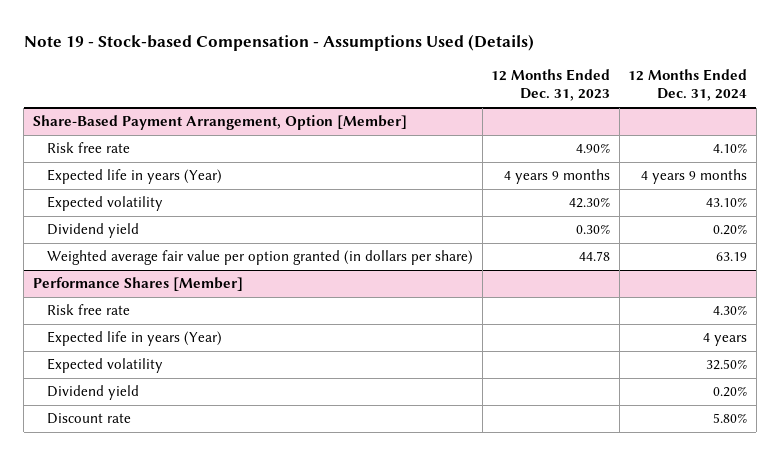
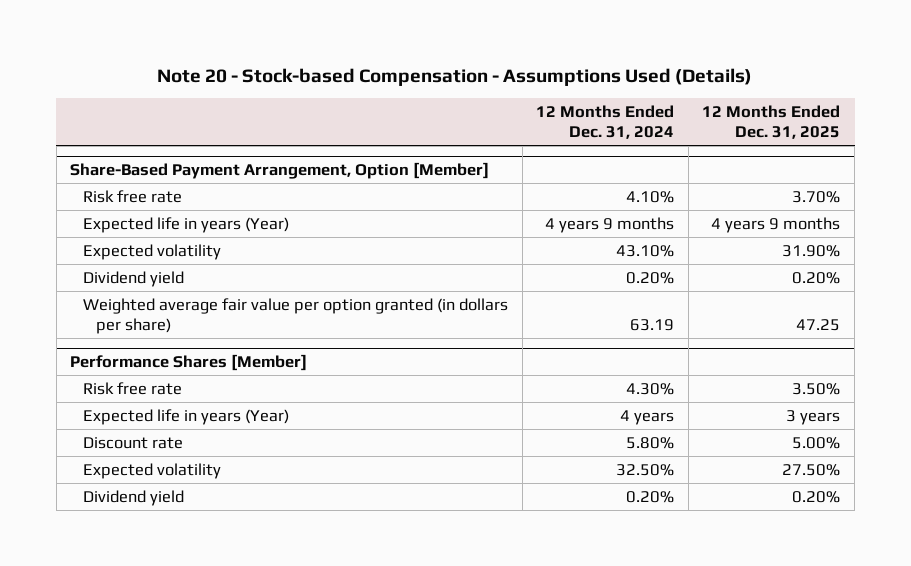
[23,33,534,51] Note 19 - Stock-based Compensation - Assumptions Used (Details) -> [157,67,753,86] Note 20 - Stock-based Compensation - Assumptions Used (Details)
[491,68,611,102] 12 Months Ended Dec. 31, 2023 -> none
none -> [702,104,841,140] 12 Months Ended Dec. 31, 2025
[47,413,132,425] Discount rate -> [83,436,184,449] Discount rate

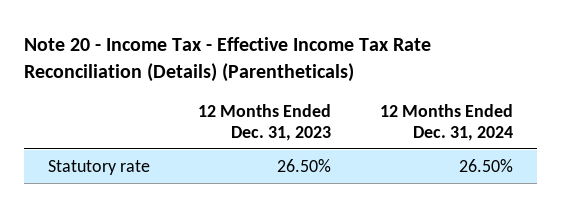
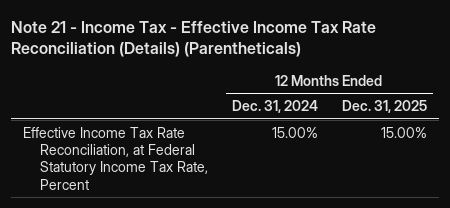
[24,37,432,83] Note 20 - Income Tax - Effective Income Tax Rate Reconciliation (Details) (Parentheticals) -> [11,20,377,58] Note 21 - Income Tax - Effective Income Tax Rate Reconciliation (Details) (Parentheticals)
[198,104,332,142] 12 Months Ended Dec. 31, 2023 -> none
none -> [341,99,427,113] Dec. 31, 2025
[48,160,151,176] Statutory rate -> [23,126,209,190] Effective Income Tax Rate Reconciliation, at Federal Statutory Income Tax Rate, Percent
[458,159,513,173] 26.50% -> [271,126,318,138] 15.00%

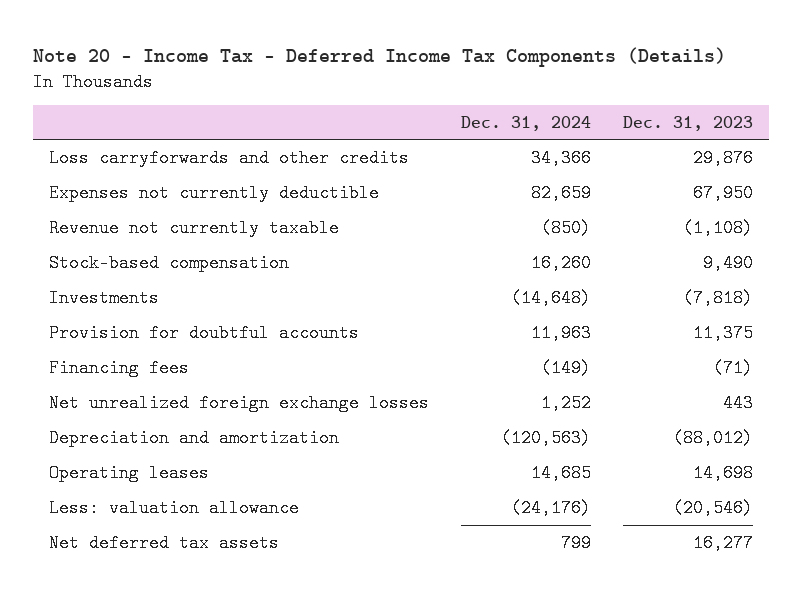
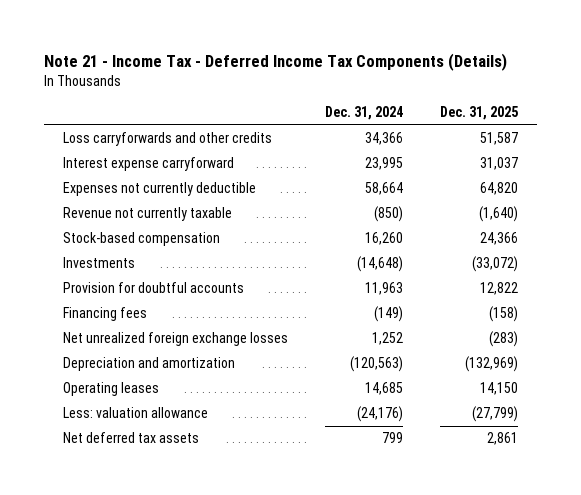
[33,46,727,67] Note 20 - Income Tax - Deferred Income Tax Components (Details) -> [44,52,508,71] Note 21 - Income Tax - Deferred Income Tax Components (Details)
[622,115,753,131] Dec. 31, 2023 -> none
none -> [440,106,519,121] Dec. 31, 2025
none -> [63,157,235,172] Interest expense carryforward
[531,183,592,202] 82,659 -> [365,182,404,196] 58,664

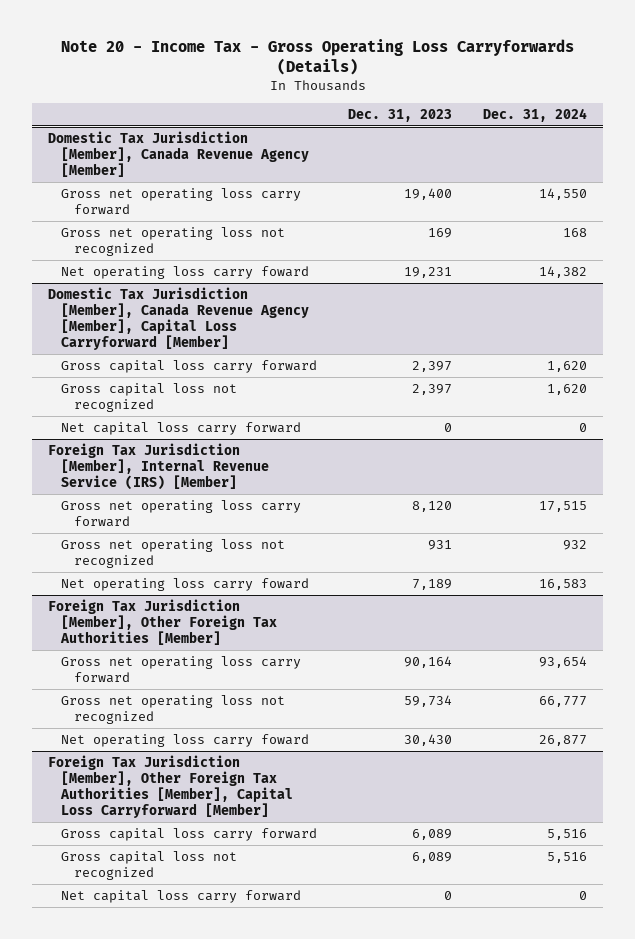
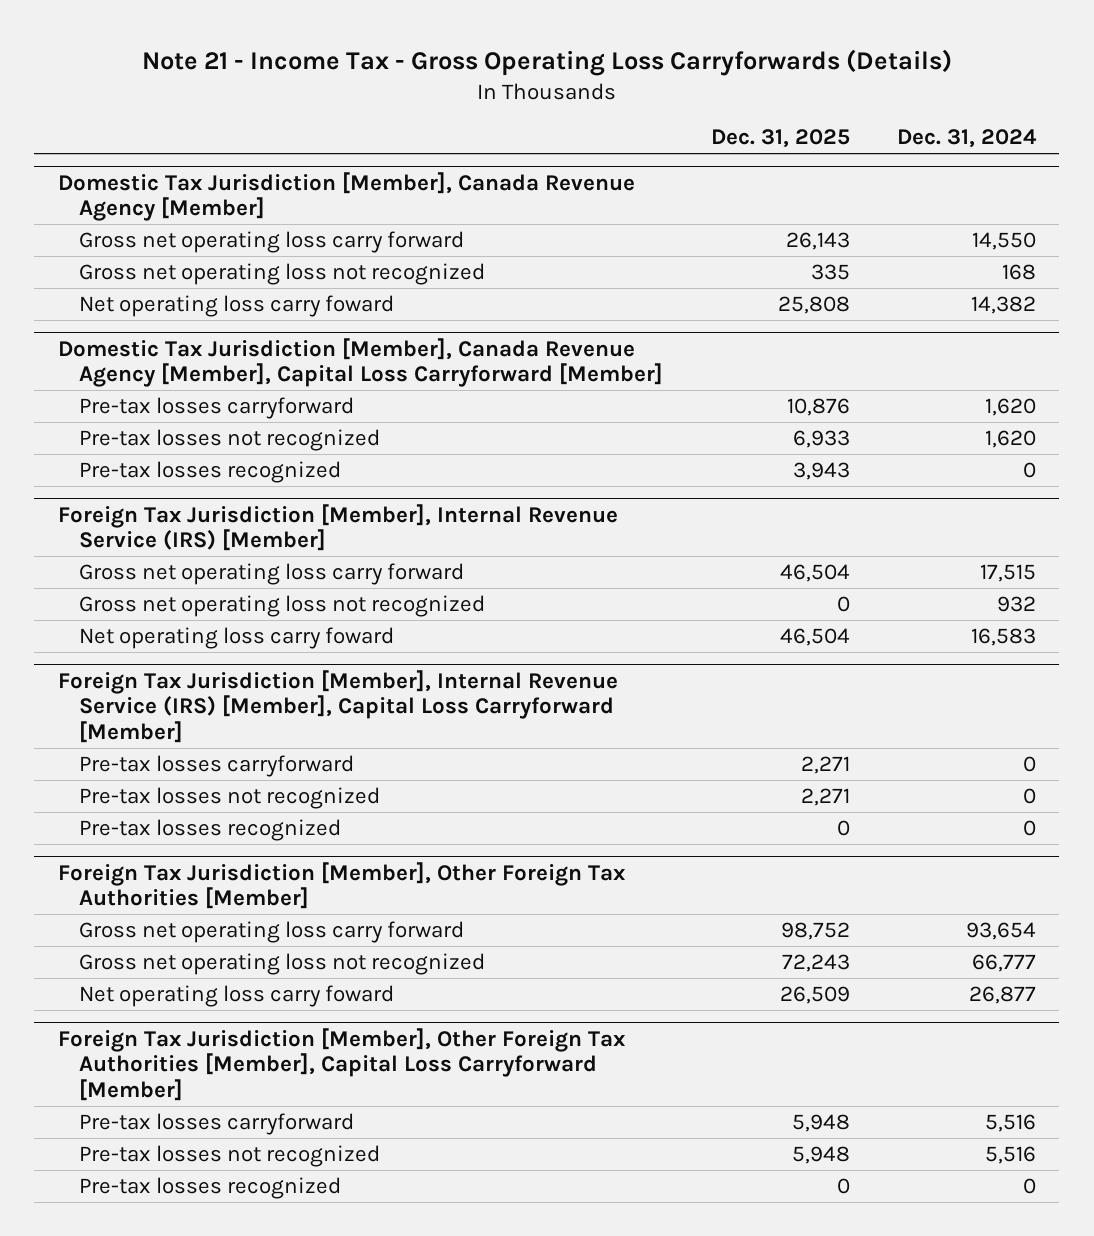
[60,39,574,76] Note 20 - Income Tax - Gross Operating Loss Carryforwards (Details) -> [141,49,952,77] Note 21 - Income Tax - Gross Operating Loss Carryforwards (Details)
[348,108,453,122] Dec. 31, 2023 -> none
none -> [710,129,850,149] Dec. 31, 2025
[60,359,317,373] Gross capital loss carry forward -> [79,396,355,419] Pre-tax losses carryforward
[60,382,237,413] Gross capital loss not recognized -> [79,428,381,451] Pre-tax losses not recognized
[60,421,301,435] Net capital loss carry forward -> [79,460,342,483] Pre-tax losses recognized
none -> [57,669,618,744] Foreign Tax Jurisdiction [Member], Internal Revenue Service (IRS) [Member], Capital Loss Carryforward [Member]
none -> [79,754,355,777] Pre-tax losses carryforward
none -> [79,786,381,809] Pre-tax losses not recognized
none -> [79,818,342,841] Pre-tax losses recognized
[60,827,317,841] Gross capital loss carry forward -> [79,1112,355,1135] Pre-tax losses carryforward
[60,850,237,881] Gross capital loss not recognized -> [79,1144,381,1167] Pre-tax losses not recognized
[60,889,301,903] Net capital loss carry forward -> [79,1176,342,1199] Pre-tax losses recognized

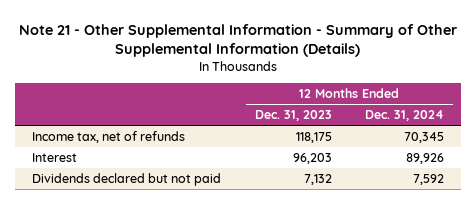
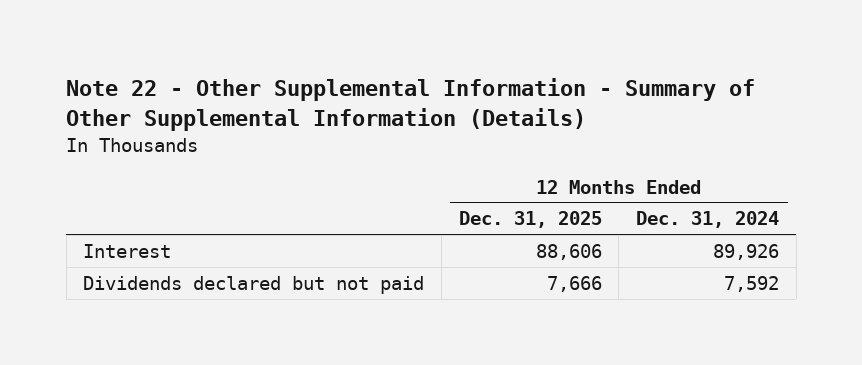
[19,23,458,58] Note 21 - Other Supplemental Information - Summary of Other Supplemental Information (Details) -> [66,77,756,131] Note 22 - Other Supplemental Information - Summary of Other Supplemental Information (Details)
[254,110,332,122] Dec. 31, 2023 -> none
none -> [458,211,602,229] Dec. 31, 2025
[32,130,186,143] Income tax, net of refunds -> none

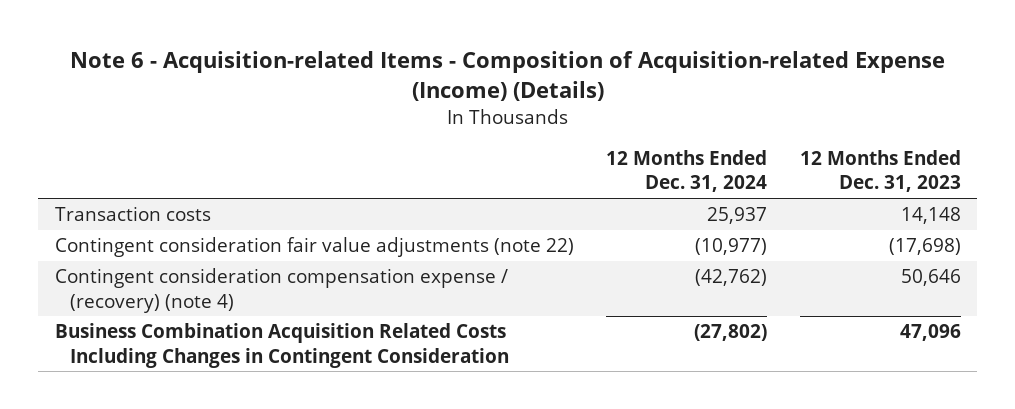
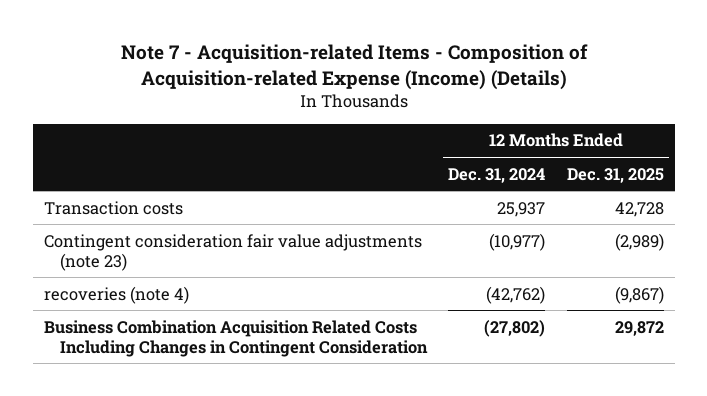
[69,51,945,101] Note 6 - Acquisition-related Items - Composition of Acquisition-related Expense (Income) (Details) -> [120,43,588,90] Note 7 - Acquisition-related Items - Composition of Acquisition-related Expense (Income) (Details)
[799,150,961,193] 12 Months Ended Dec. 31, 2023 -> none
none -> [566,167,664,183] Dec. 31, 2025
[54,237,574,258] Contingent consideration fair value adjustments (note 22) -> [43,233,422,271] Contingent consideration fair value adjustments (note 23)
[54,268,508,313] Contingent consideration compensation expense / (recovery) (note 4) -> [43,285,189,304] recoveries (note 4)

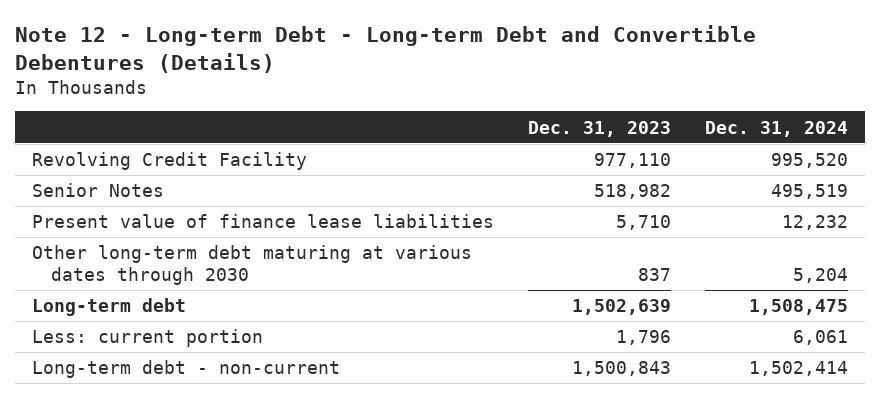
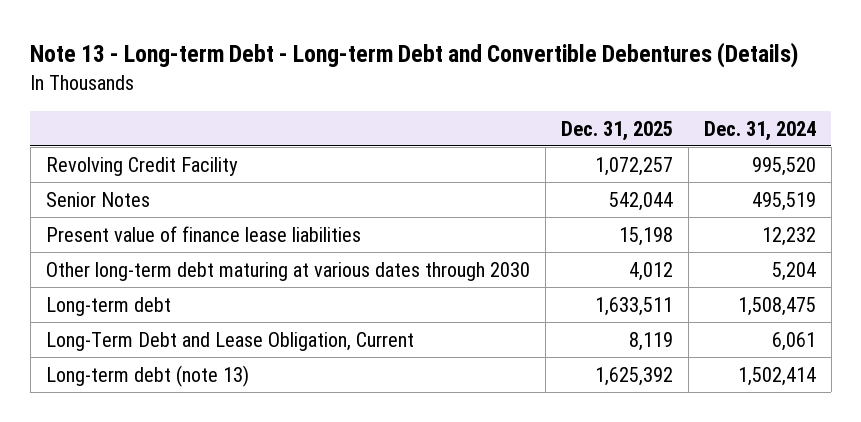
[14,25,756,73] Note 12 - Long-term Debt - Long-term Debt and Convertible Debentures (Details) -> [30,42,799,69] Note 13 - Long-term Debt - Long-term Debt and Convertible Debentures (Details)
[527,120,671,137] Dec. 31, 2023 -> none
none -> [560,120,673,141] Dec. 31, 2025
[31,329,263,348] Less: current portion -> [45,331,414,351] Long-Term Debt and Lease Obligation, Current
[31,360,340,379] Long-term debt - non-current -> [45,364,249,387] Long-term debt (note 13)

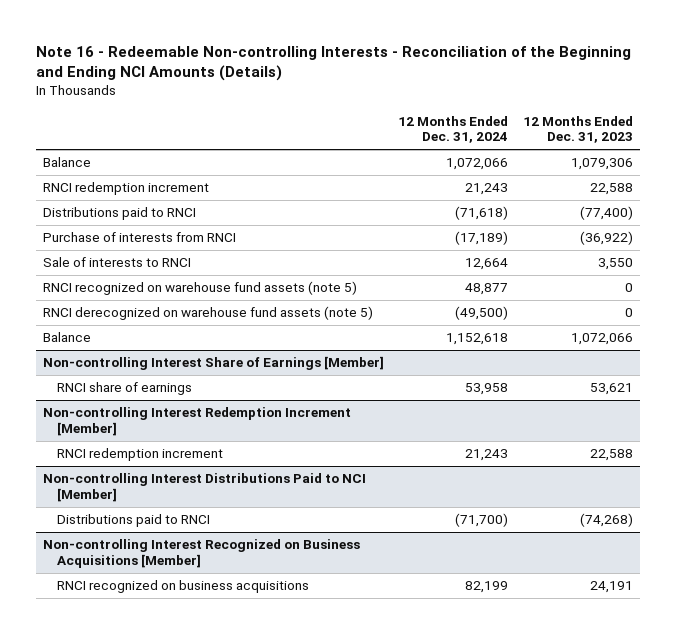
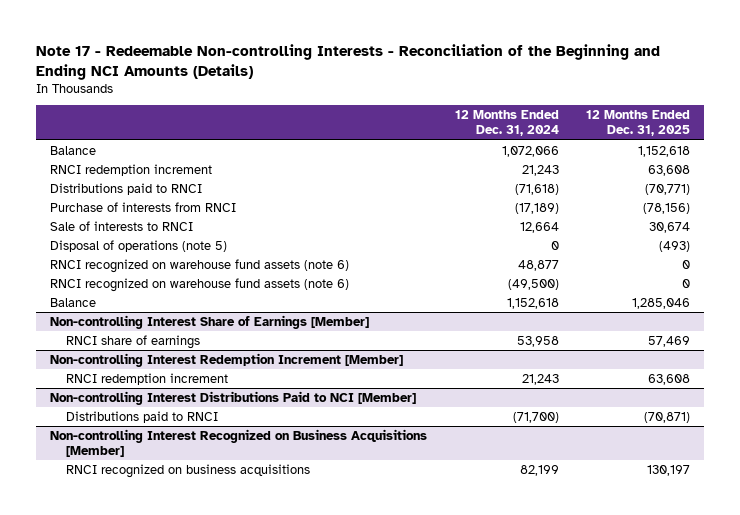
[36,45,632,82] Note 16 - Redeemable Non-controlling Interests - Reconciliation of the Beginning and Ending NCI Amounts (Details) -> [36,44,661,80] Note 17 - Redeemable Non-controlling Interests - Reconciliation of the Beginning and Ending NCI Amounts (Details)
[522,115,633,144] 12 Months Ended Dec. 31, 2023 -> none
none -> [586,110,691,137] 12 Months Ended Dec. 31, 2025
none -> [50,239,228,252] Disposal of operations (note 5)
[43,281,358,296] RNCI recognized on warehouse fund assets (note 5) -> [50,258,350,273] RNCI recognized on warehouse fund assets (note 6)
[43,306,374,321] RNCI derecognized on warehouse fund assets (note 5) -> [50,277,350,292] RNCI recognized on warehouse fund assets (note 6)

